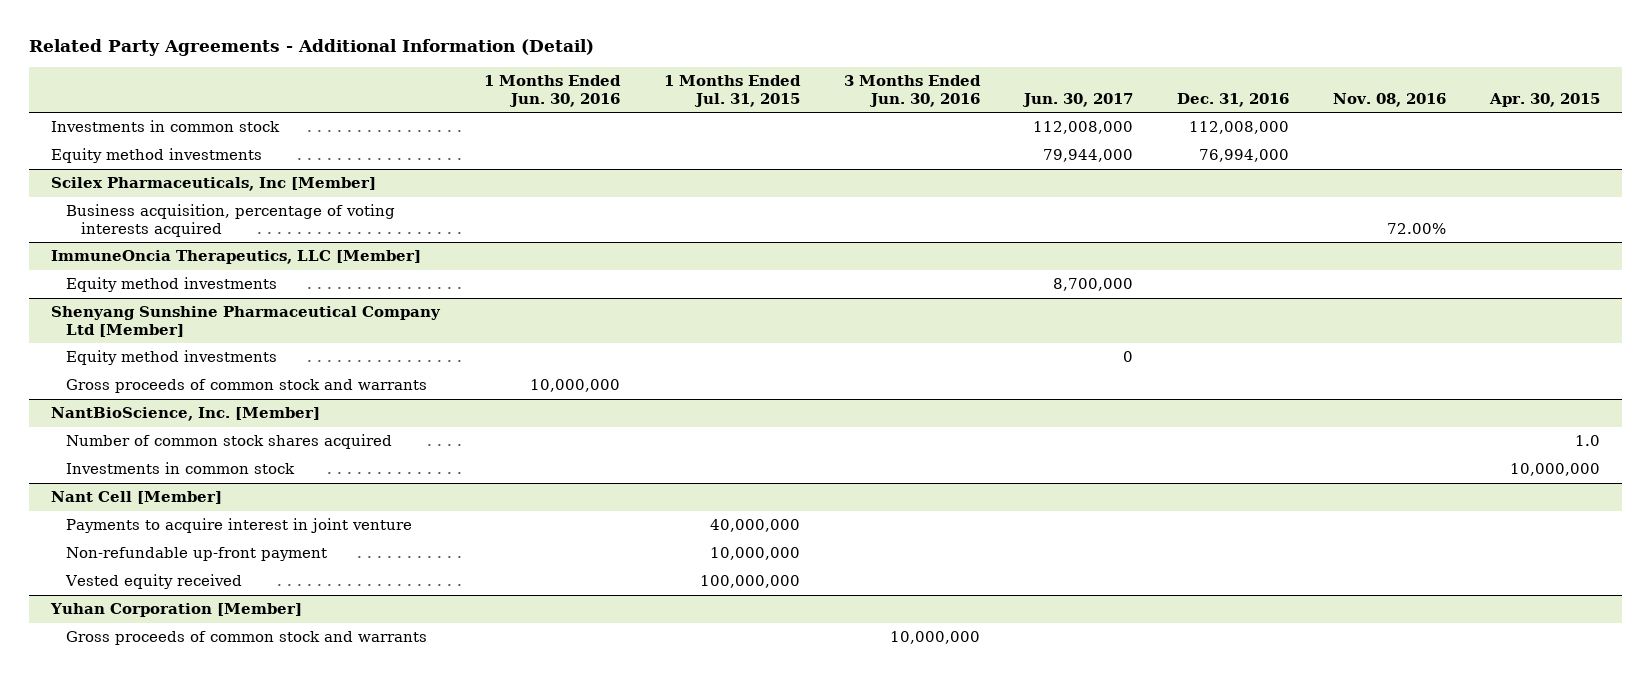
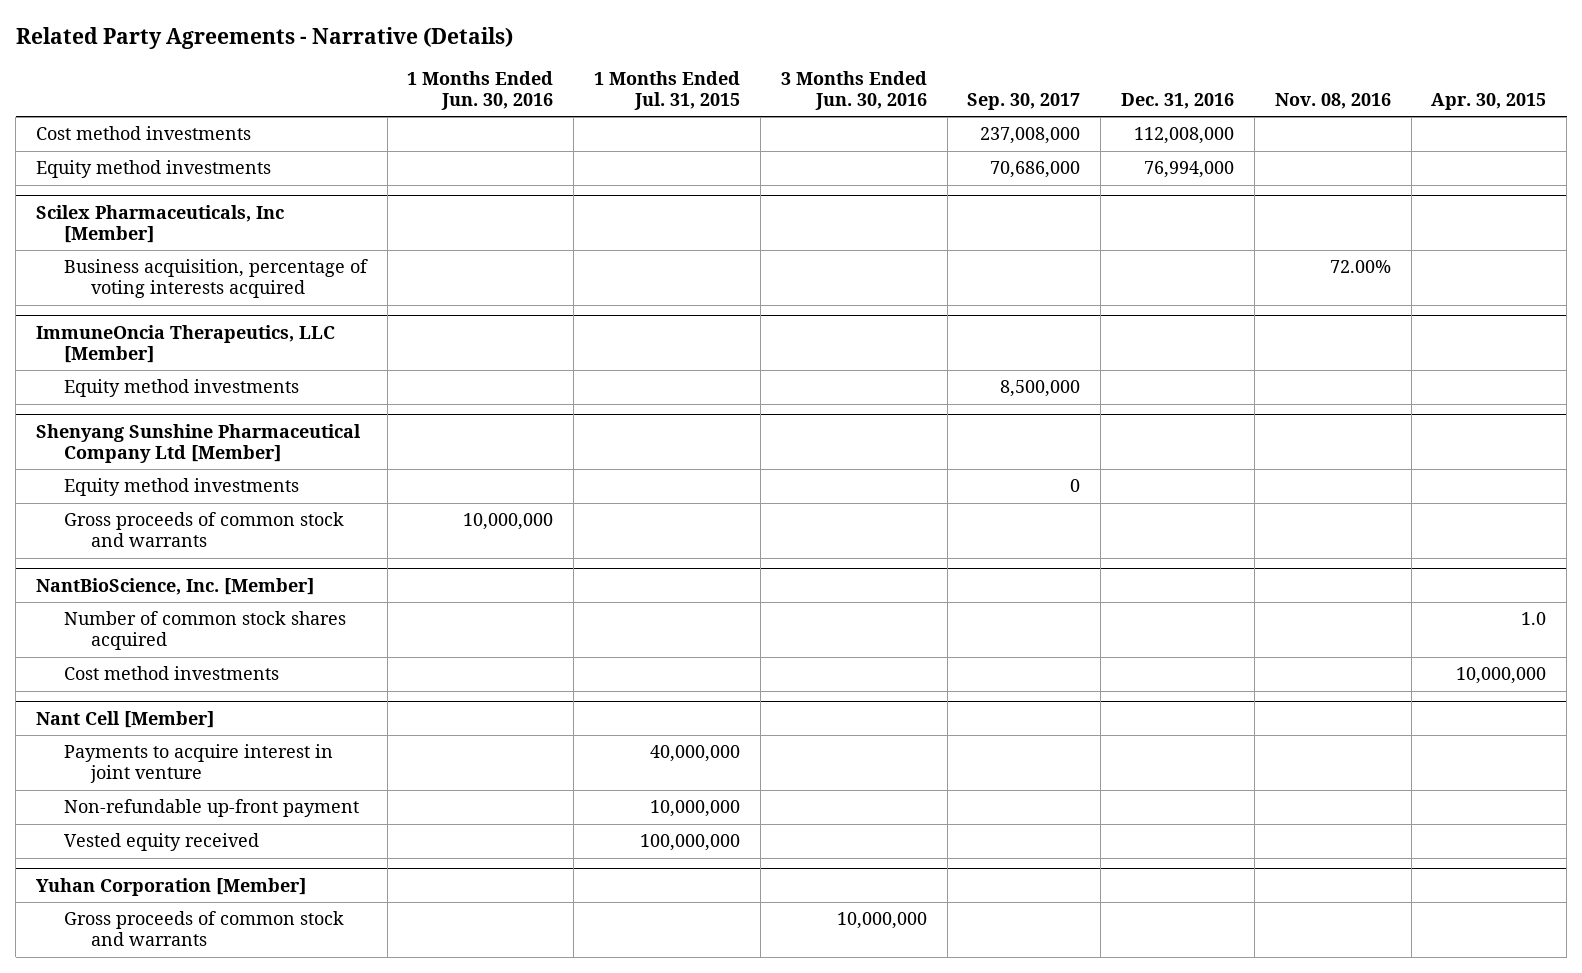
[28,39,594,57] Related Party Agreements - Additional Information (Detail) -> [15,26,513,49] Related Party Agreements - Narrative (Details)
[1021,92,1133,107] Jun. 30, 2017 -> none
none -> [967,92,1081,110] Sep. 30, 2017
[50,120,280,133] Investments in common stock -> [35,126,251,141] Cost method investments
[66,462,296,475] Investments in common stock -> [63,666,279,681] Cost method investments

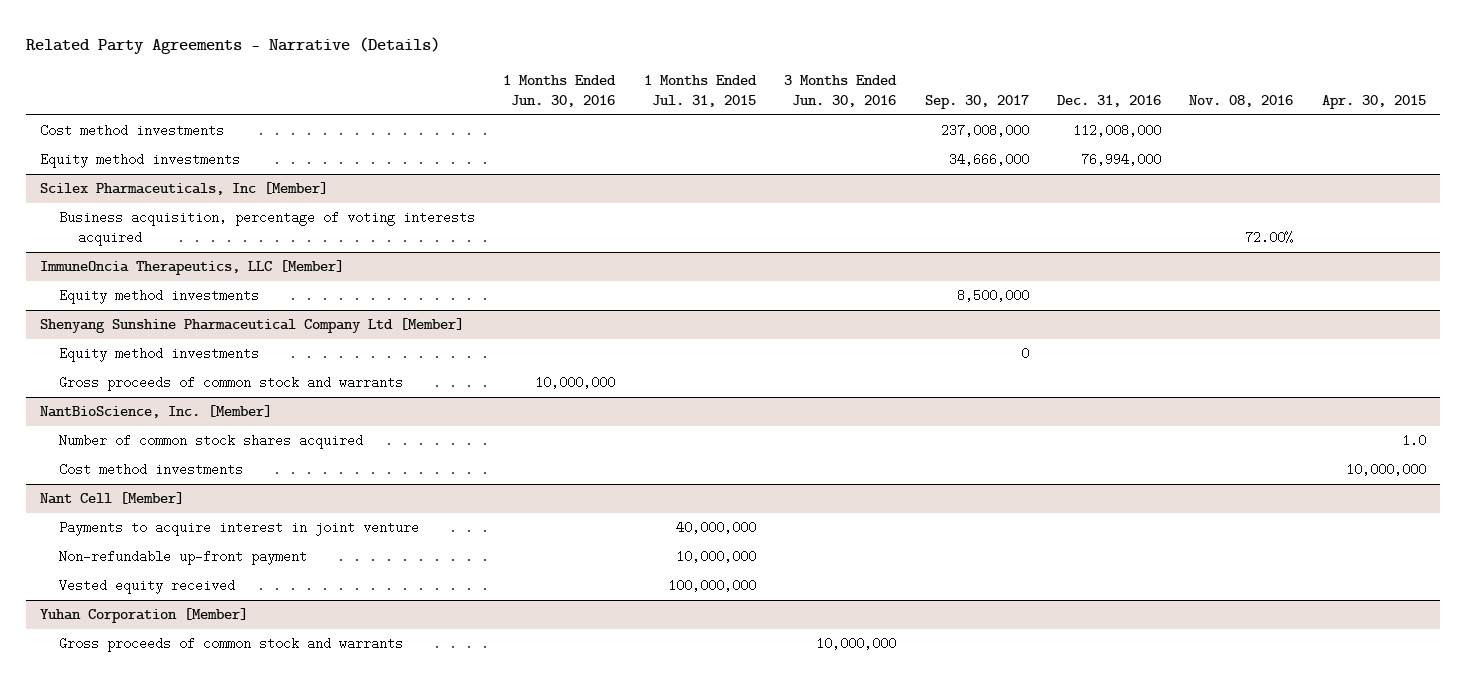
[990,161,1081,179] 70,686,000 -> [948,153,1029,167] 34,666,000

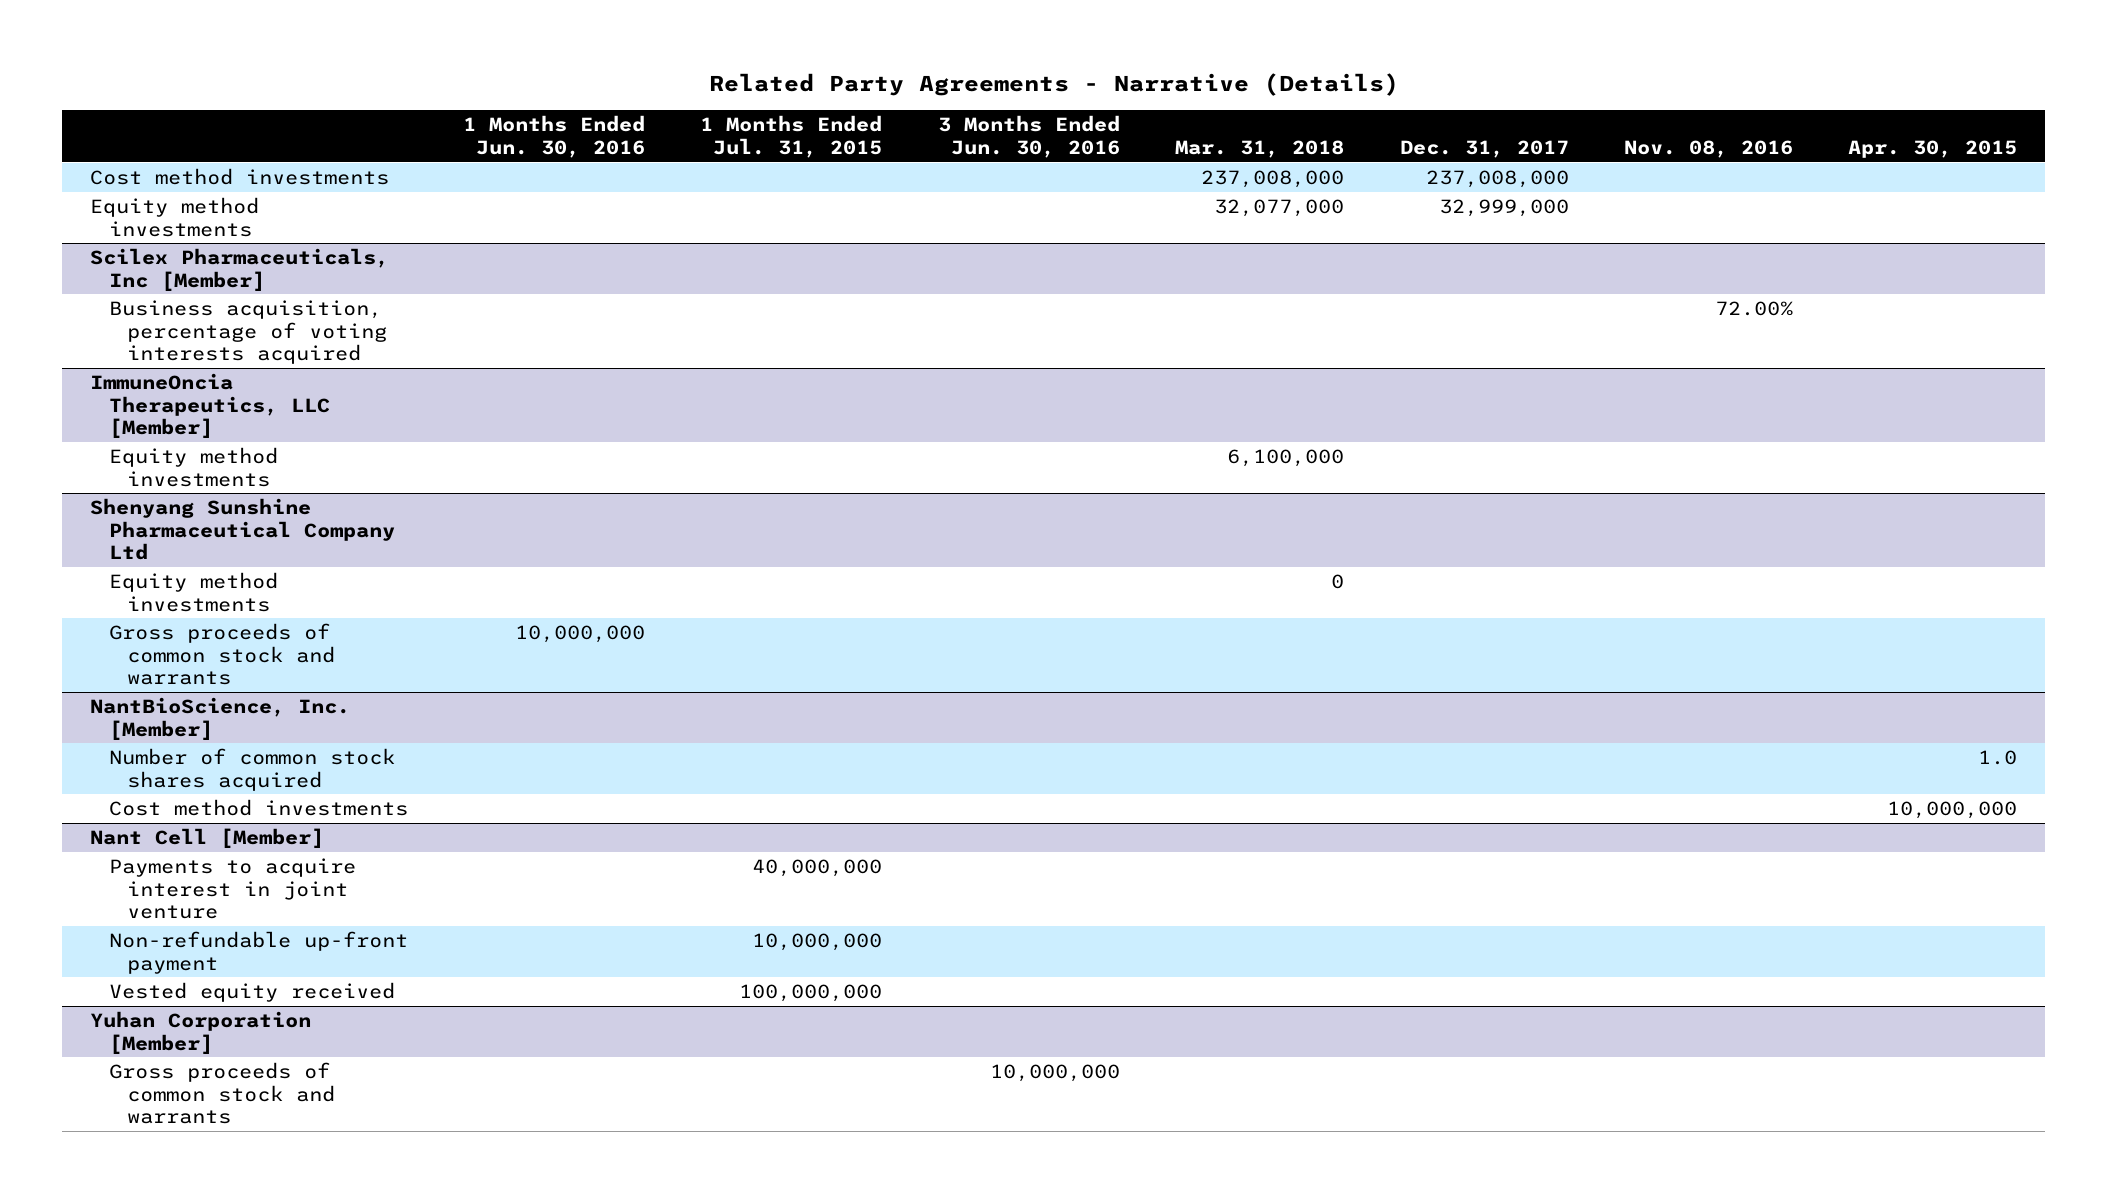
[924,94,1029,109] Sep. 30, 2017 -> none
[1056,94,1161,107] Dec. 31, 2016 -> none
none -> [1175,140,1345,159] Mar. 31, 2018
none -> [1399,140,1569,159] Dec. 31, 2017
[39,318,464,334] Shenyang Sunshine Pharmaceutical Company Ltd [Member] -> [89,497,395,561] Shenyang Sunshine Pharmaceutical Company Ltd

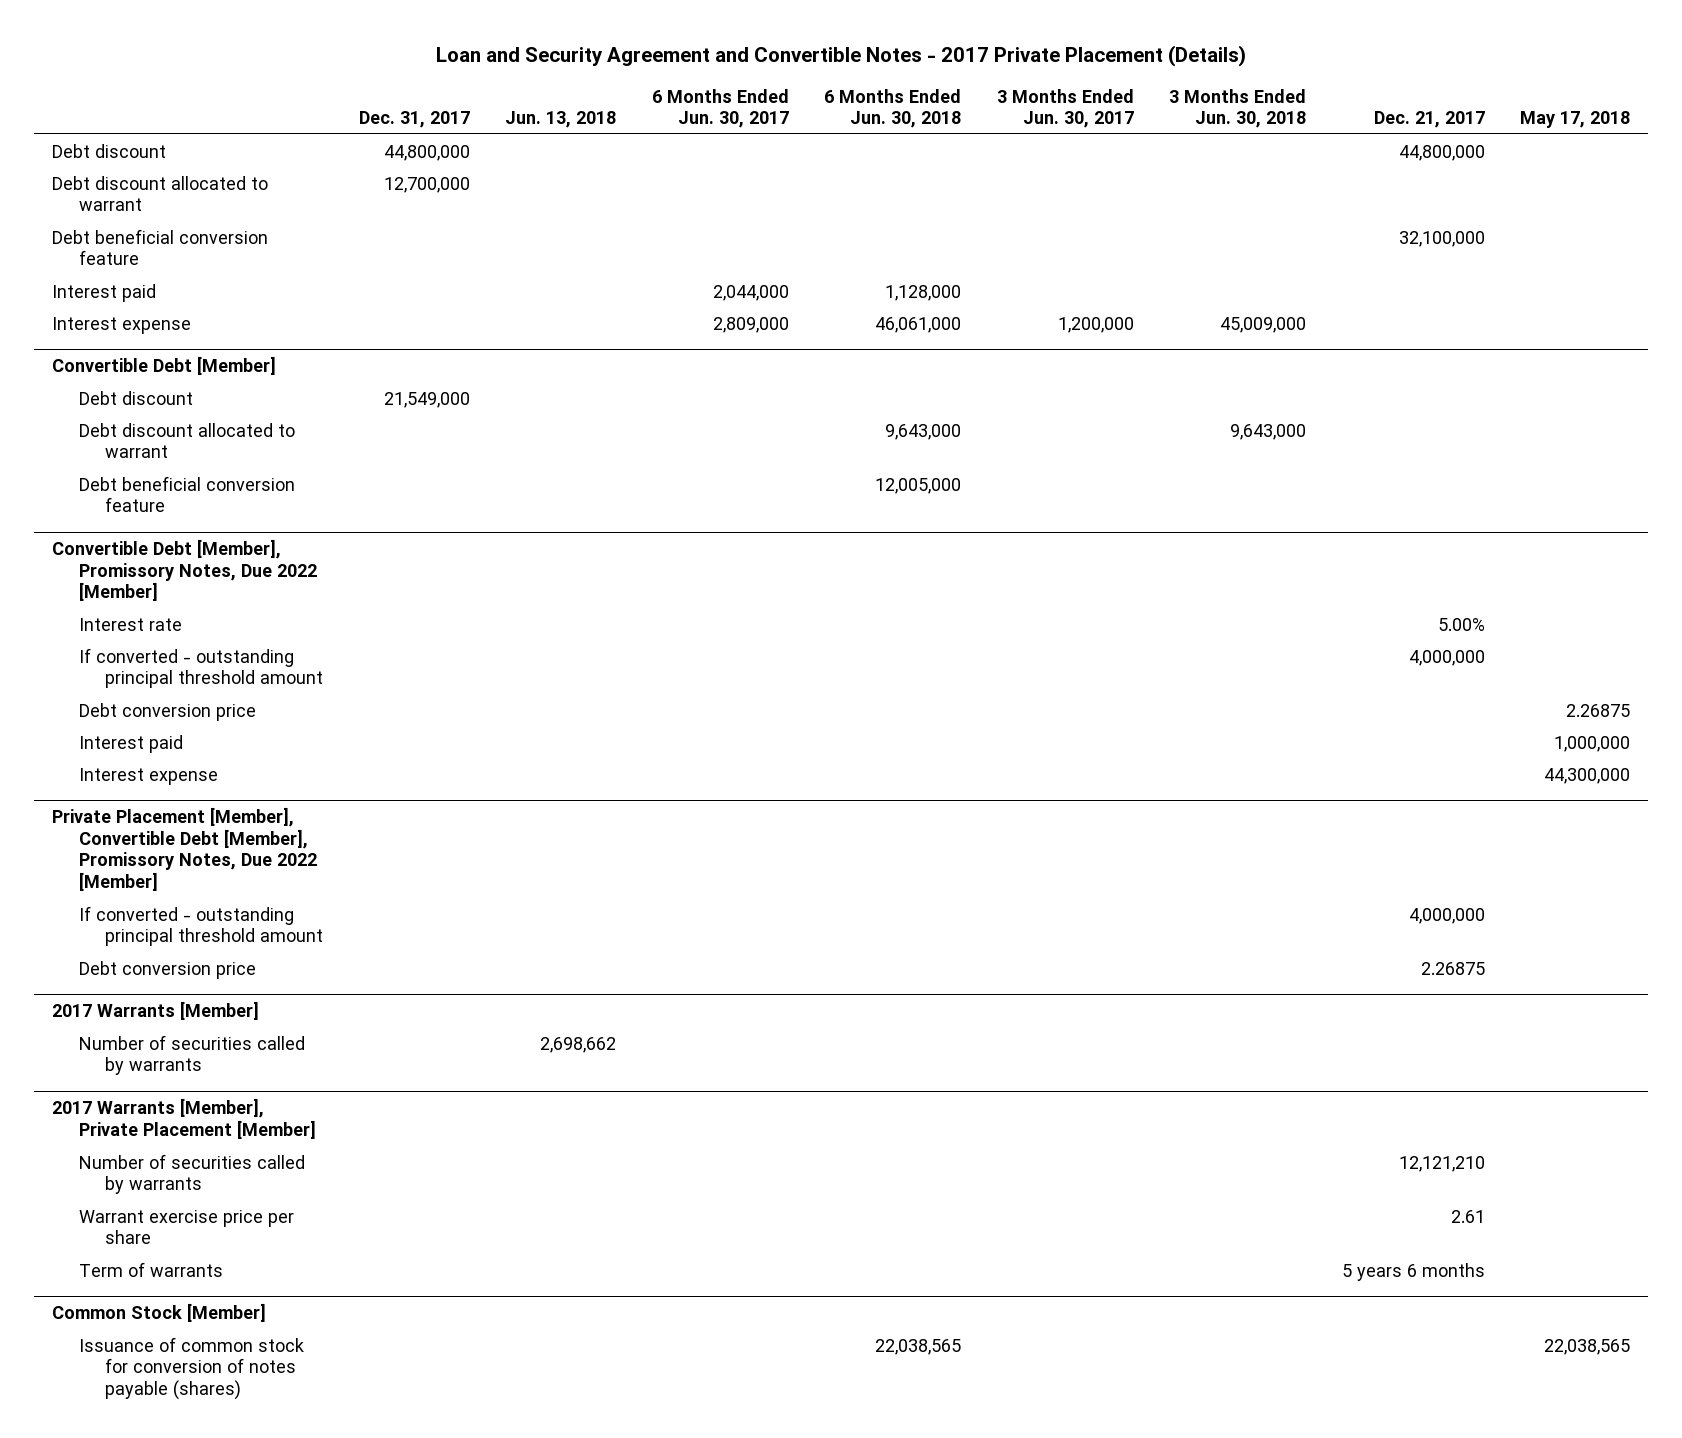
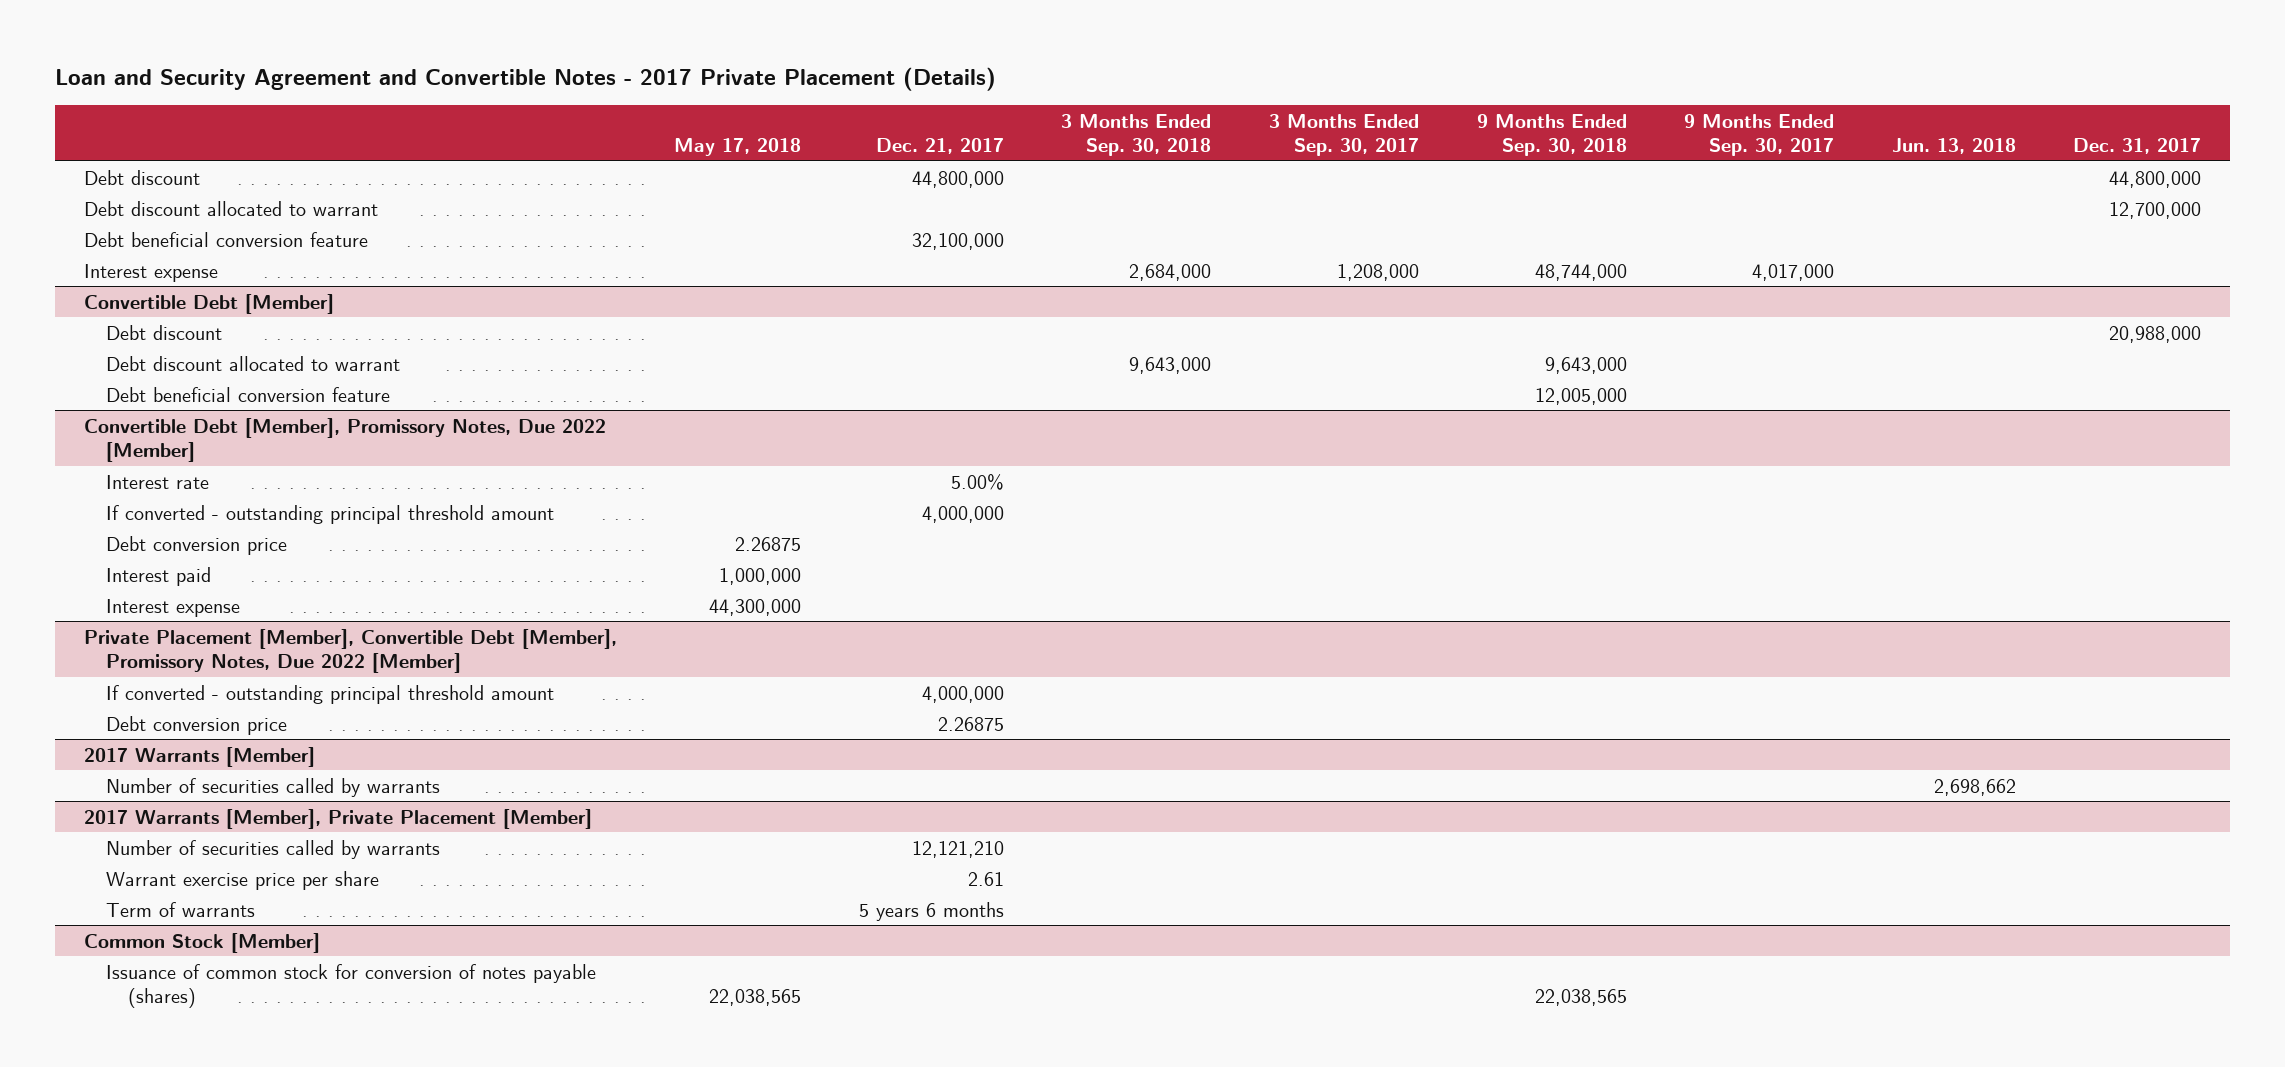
[651,88,789,128] 6 Months Ended Jun. 30, 2017 -> none
[824,88,962,128] 6 Months Ended Jun. 30, 2018 -> none
[996,88,1134,128] 3 Months Ended Jun. 30, 2017 -> none
[1169,88,1307,128] 3 Months Ended Jun. 30, 2018 -> none
none -> [1061,113,1212,156] 3 Months Ended Sep. 30, 2018
none -> [1269,113,1420,156] 3 Months Ended Sep. 30, 2017
none -> [1476,113,1627,156] 9 Months Ended Sep. 30, 2018
none -> [1684,113,1835,156] 9 Months Ended Sep. 30, 2017
[52,283,157,302] Interest paid -> none
[383,391,470,408] 21,549,000 -> [2109,325,2202,343] 20,988,000

